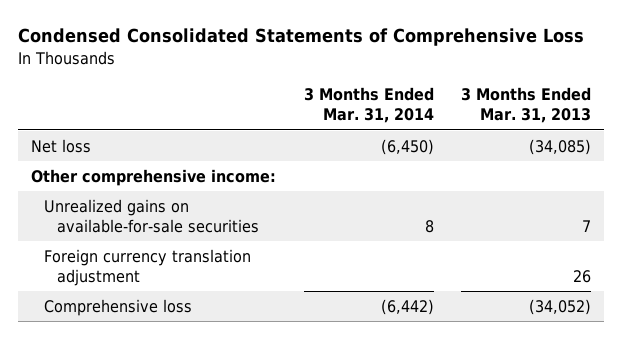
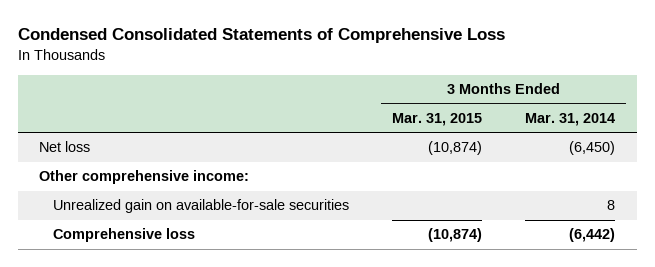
[460,87,591,124] 3 Months Ended Mar. 31, 2013 -> none
none -> [391,112,482,126] Mar. 31, 2015
[44,248,252,286] Foreign currency translation adjustment -> none
[44,198,259,233] Unrealized gains on available-for-sale securities -> [52,199,349,214] Unrealized gain on available-for-sale securities

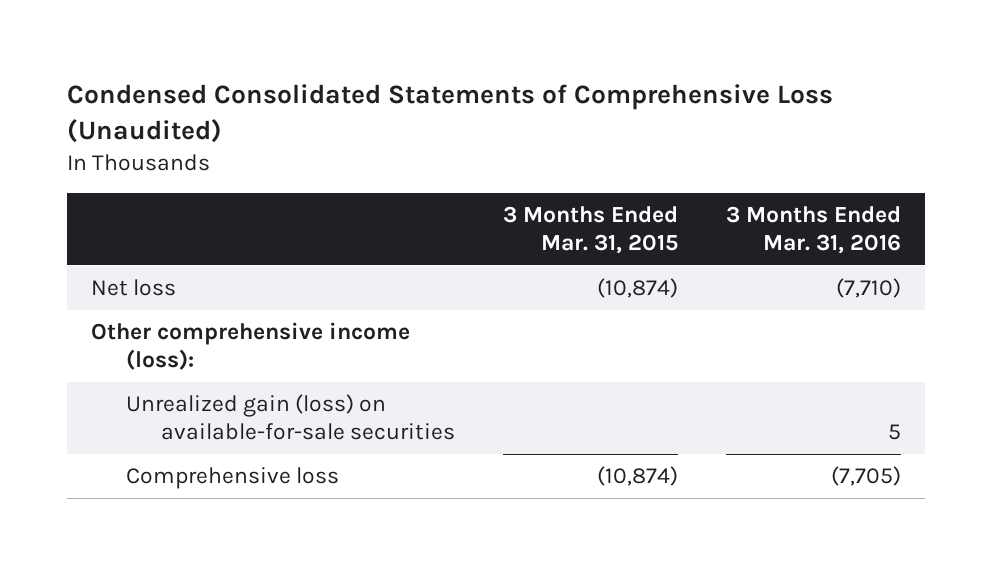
[17,28,505,44] Condensed Consolidated Statements of Comprehensive Loss -> [67,84,834,143] Condensed Consolidated Statements of Comprehensive Loss (Unaudited)
[525,112,616,126] Mar. 31, 2014 -> none
none -> [725,206,901,254] 3 Months Ended Mar. 31, 2016
[39,170,250,185] Other comprehensive income: -> [91,322,411,370] Other comprehensive income (loss):
[52,199,349,214] Unrealized gain on available-for-sale securities -> [126,394,456,440] Unrealized gain (loss) on available-for-sale securities

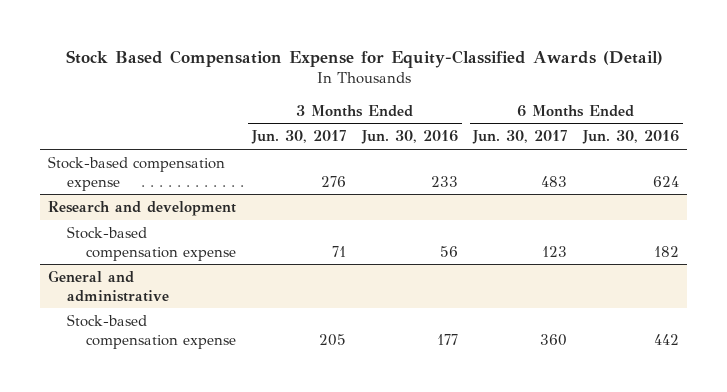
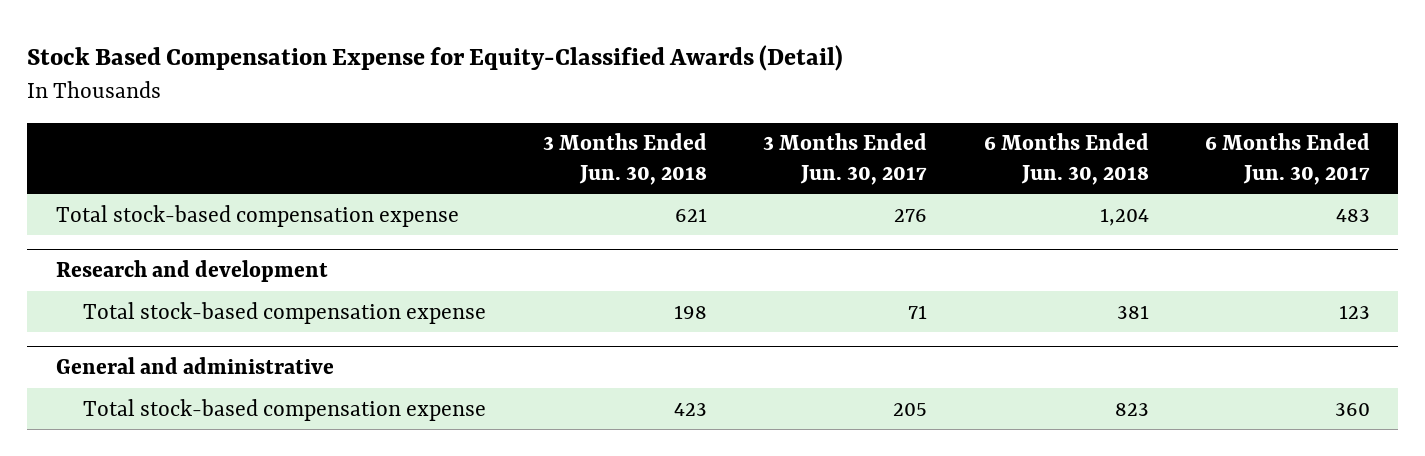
[360,130,458,145] Jun. 30, 2016 -> none
[582,130,680,145] Jun. 30, 2016 -> none
none -> [542,133,707,185] 3 Months Ended Jun. 30, 2018
none -> [983,133,1149,185] 6 Months Ended Jun. 30, 2018
[47,155,225,191] Stock-based compensation expense -> [55,204,459,227] Total stock-based compensation expense
[66,225,236,261] Stock-based compensation expense -> [83,301,487,324] Total stock-based compensation expense
[66,313,236,349] Stock-based compensation expense -> [83,398,487,421] Total stock-based compensation expense

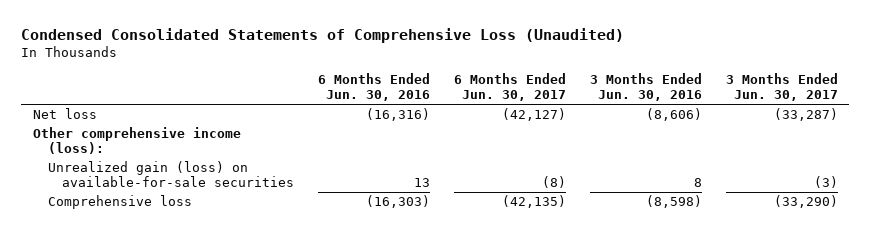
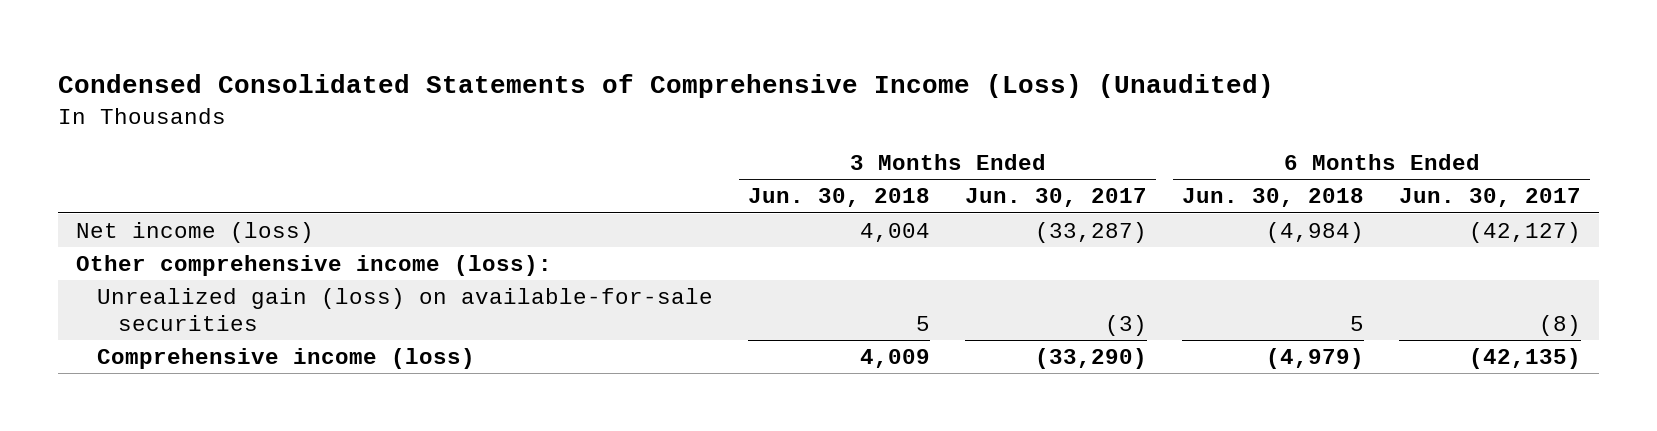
[21,28,625,44] Condensed Consolidated Statements of Comprehensive Loss (Unaudited) -> [58,74,1275,99] Condensed Consolidated Statements of Comprehensive Income (Loss) (Unaudited)
[318,72,431,101] 6 Months Ended Jun. 30, 2016 -> none
[589,72,702,101] 3 Months Ended Jun. 30, 2016 -> none
none -> [747,188,930,208] Jun. 30, 2018
none -> [1182,188,1365,208] Jun. 30, 2018
[33,108,98,120] Net loss -> [75,222,314,244] Net income (loss)
[47,195,192,210] Comprehensive loss -> [96,348,475,370] Comprehensive income (loss)

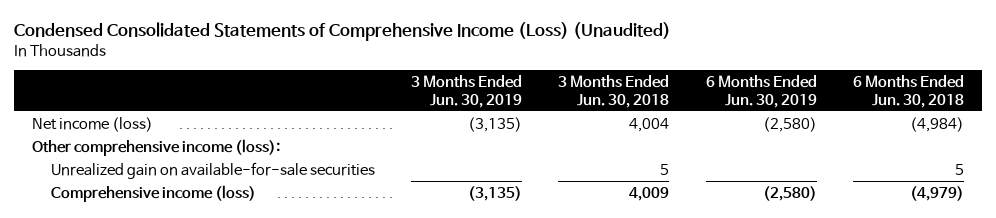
[965,188,1148,208] Jun. 30, 2017 -> none
[1399,188,1582,208] Jun. 30, 2017 -> none
none -> [410,75,522,108] 3 Months Ended Jun. 30, 2019
none -> [705,75,817,108] 6 Months Ended Jun. 30, 2019
[96,288,713,331] Unrealized gain (loss) on available-for-sale securities -> [50,161,375,179] Unrealized gain on available-for-sale securities

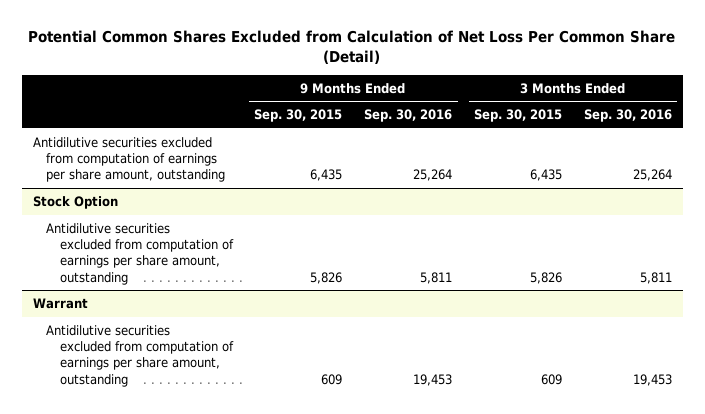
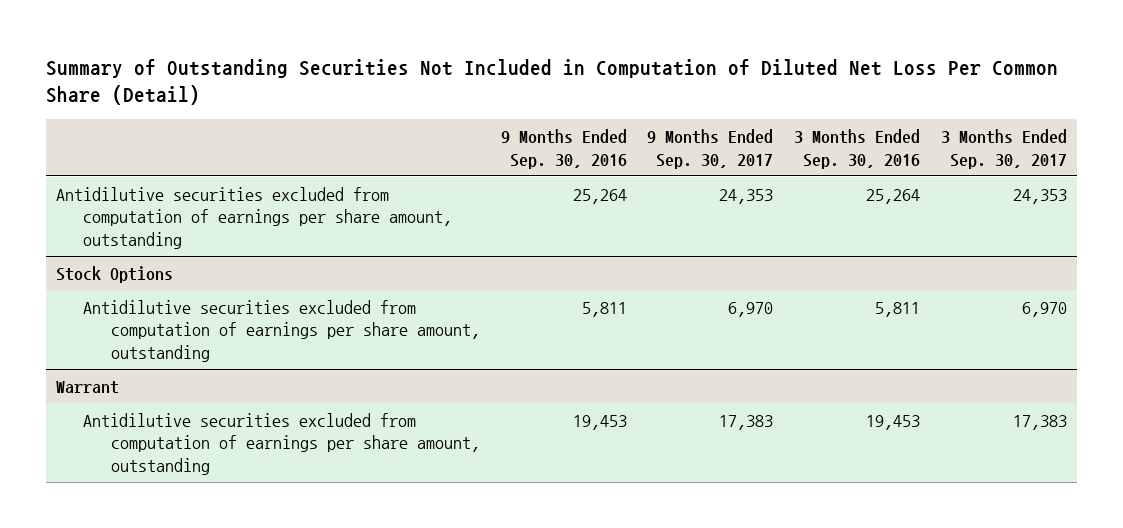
[28,29,676,65] Potential Common Shares Excluded from Calculation of Net Loss Per Common Share (Detail) -> [45,58,1058,106] Summary of Outstanding Securities Not Included in Computation of Diluted Net Loss Per Common Share (Detail)
[254,109,343,123] Sep. 30, 2015 -> none
[474,109,563,123] Sep. 30, 2015 -> none
none -> [647,129,774,169] 9 Months Ended Sep. 30, 2017
none -> [940,129,1067,169] 3 Months Ended Sep. 30, 2017
[32,195,118,209] Stock Option -> [55,265,173,283] Stock Options

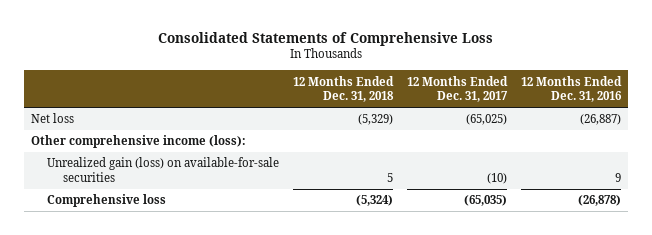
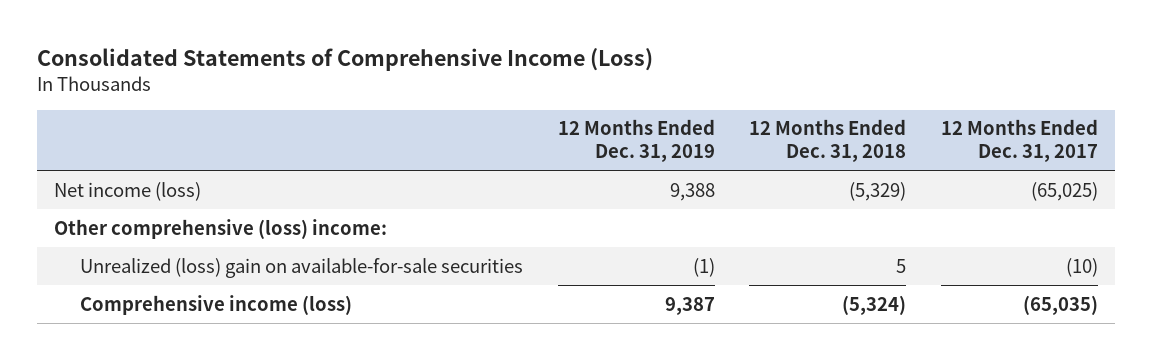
[157,31,493,46] Consolidated Statements of Comprehensive Loss -> [36,47,653,71] Consolidated Statements of Comprehensive Income (Loss)
[520,75,622,103] 12 Months Ended Dec. 31, 2016 -> none
none -> [557,119,715,163] 12 Months Ended Dec. 31, 2019
[31,113,75,124] Net loss -> [54,181,202,201] Net income (loss)
[31,135,247,149] Other comprehensive income (loss): -> [54,218,388,239] Other comprehensive (loss) income:
[47,157,280,182] Unrealized gain (loss) on available-for-sale securities -> [80,257,524,278] Unrealized (loss) gain on available-for-sale securities
[47,194,167,208] Comprehensive loss -> [80,294,353,315] Comprehensive income (loss)

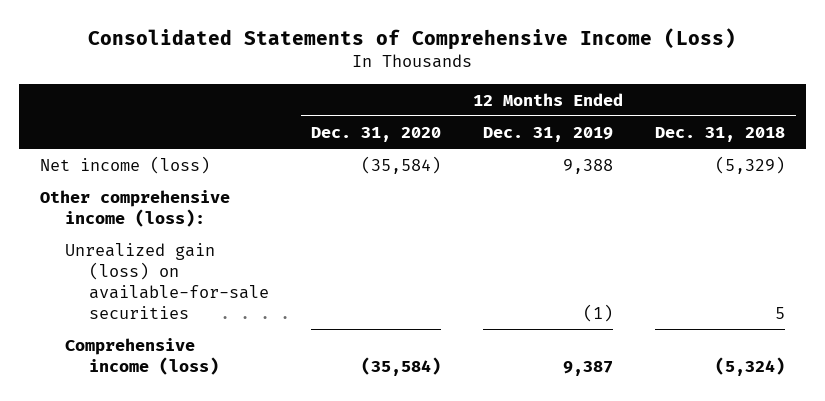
[940,119,1098,163] 12 Months Ended Dec. 31, 2017 -> none
none -> [311,126,442,142] Dec. 31, 2020
[54,218,388,239] Other comprehensive (loss) income: -> [39,189,230,227] Other comprehensive income (loss):
[80,257,524,278] Unrealized (loss) gain on available-for-sale securities -> [64,242,270,319] Unrealized gain (loss) on available-for-sale securities

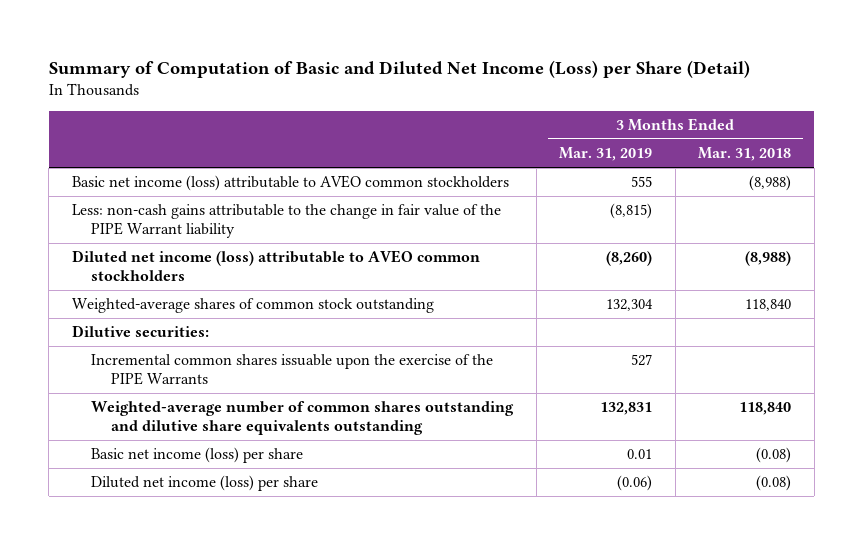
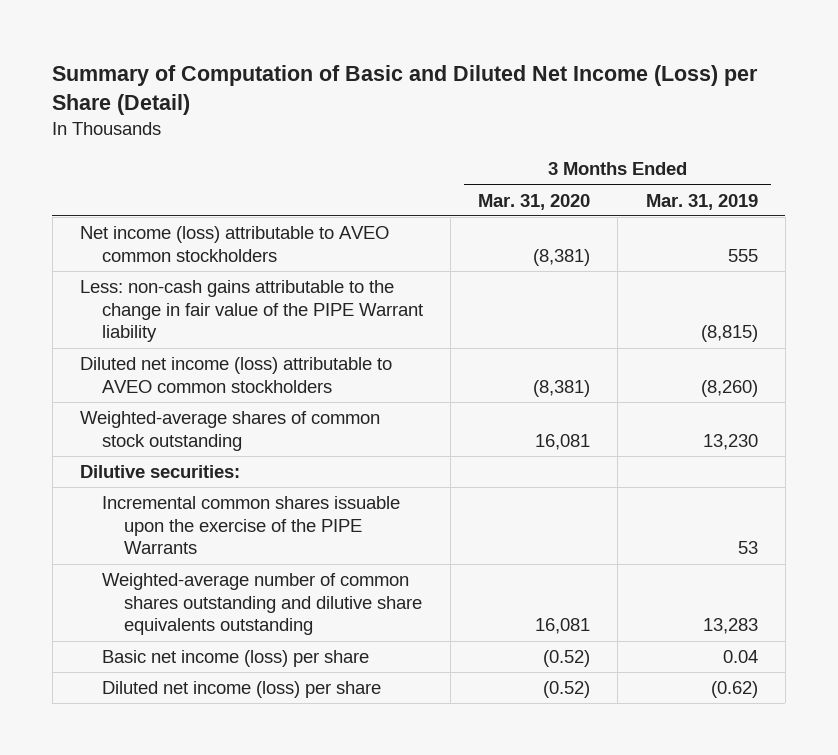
[698,147,792,162] Mar. 31, 2018 -> none
none -> [478,193,591,210] Mar. 31, 2020
[71,175,509,192] Basic net income (loss) attributable to AVEO common stockholders -> [80,225,390,262] Net income (loss) attributable to AVEO common stockholders
[606,299,654,312] 132,304 -> [702,433,758,450] 13,230
[631,354,653,367] 527 -> [737,541,758,555] 53
[600,402,653,416] 132,831 -> [702,618,758,635] 13,283
[627,449,653,460] 0.01 -> [722,649,758,663] 0.04
[617,475,653,492] (0.06) -> [710,680,758,698] (0.62)

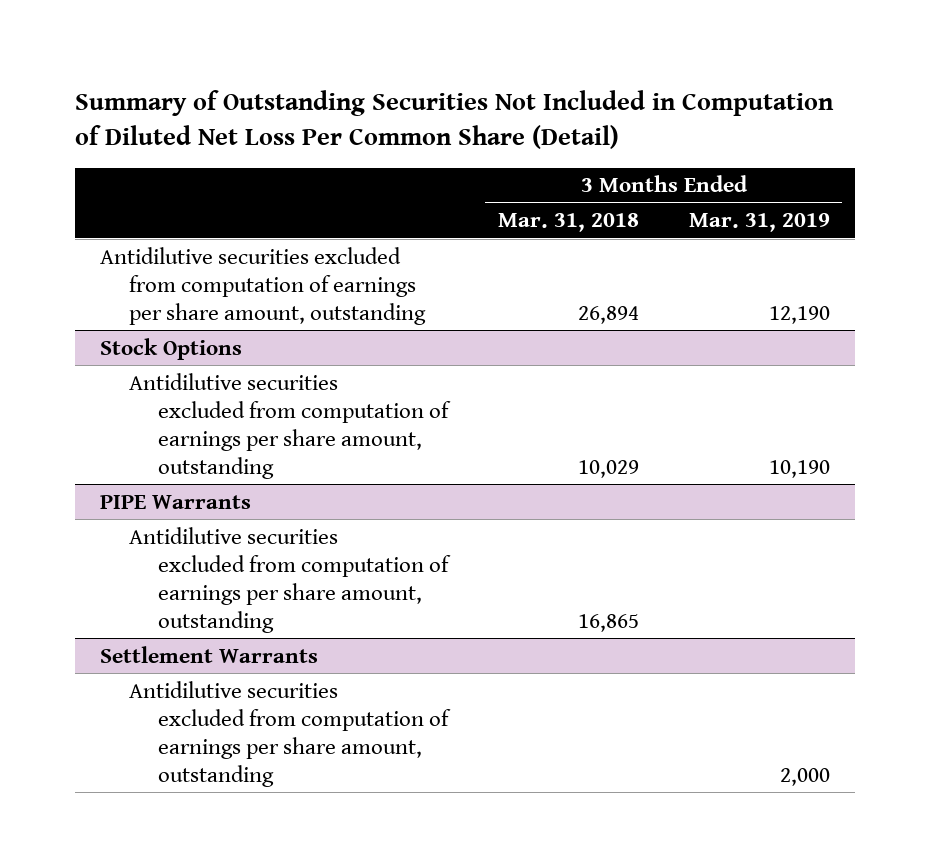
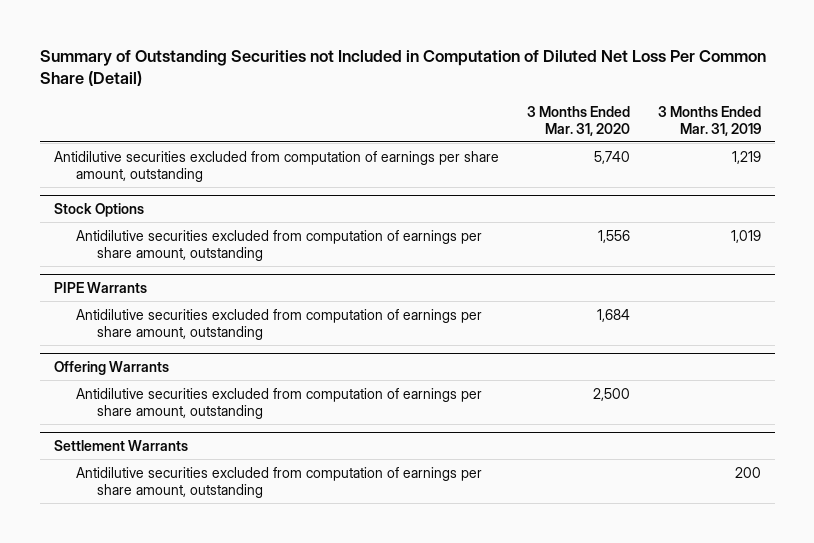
[74,90,834,150] Summary of Outstanding Securities Not Included in Computation of Diluted Net Loss Per Common Share (Detail) -> [39,49,766,86] Summary of Outstanding Securities not Included in Computation of Diluted Net Loss Per Common Share (Detail)
[497,213,639,233] Mar. 31, 2018 -> none
none -> [526,105,630,136] 3 Months Ended Mar. 31, 2020
[768,305,830,324] 12,190 -> [731,150,761,164] 1,219
[768,459,830,478] 10,190 -> [730,229,761,243] 1,019
none -> [53,361,169,376] Offering Warrants
none -> [75,387,482,419] Antidilutive securities excluded from computation of earnings per share amount, outstanding
[779,767,830,786] 2,000 -> [734,466,761,478] 200

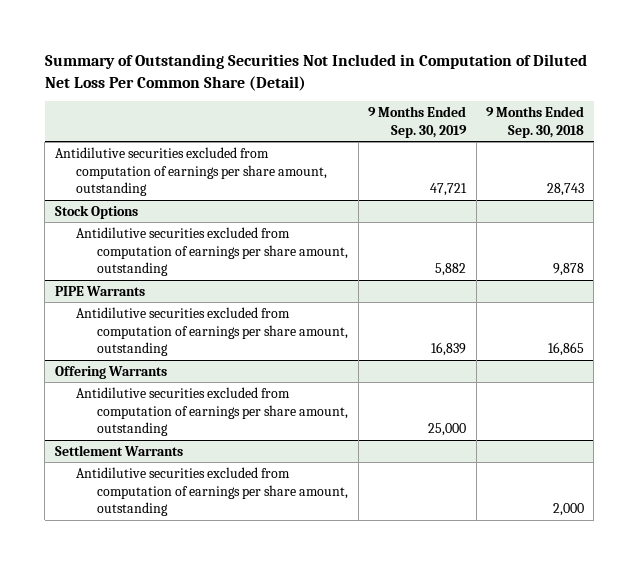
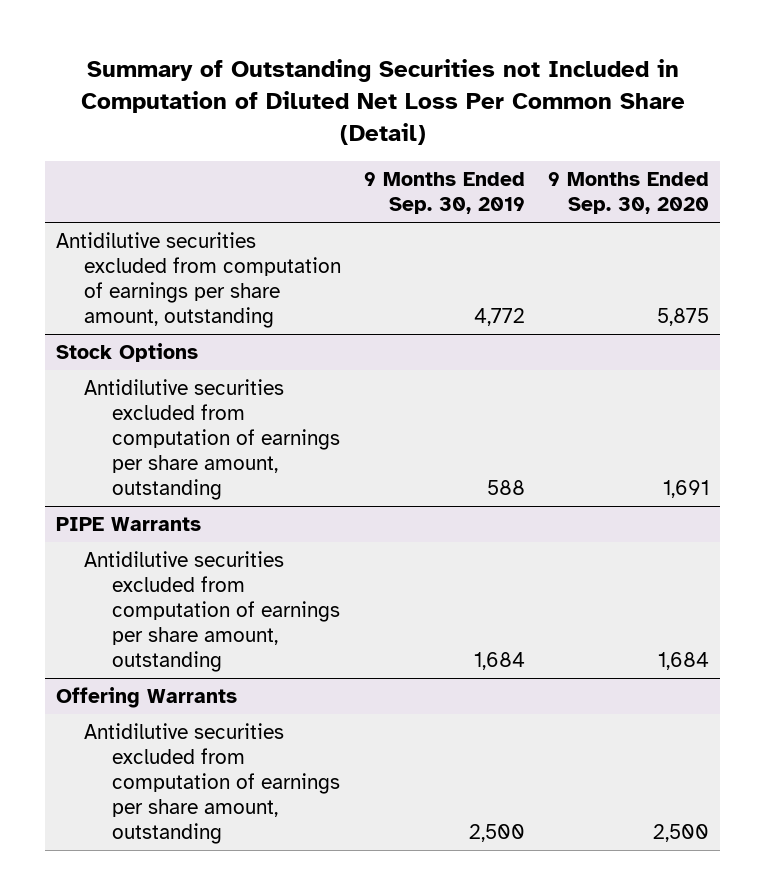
[44,54,587,91] Summary of Outstanding Securities Not Included in Computation of Diluted Net Loss Per Common Share (Detail) -> [80,58,685,145] Summary of Outstanding Securities not Included in Computation of Diluted Net Loss Per Common Share (Detail)
[486,106,585,138] 9 Months Ended Sep. 30, 2018 -> none
none -> [547,172,709,215] 9 Months Ended Sep. 30, 2020
[430,183,468,197] 47,721 -> [474,307,526,326] 4,772
[435,263,467,277] 5,882 -> [487,479,526,495] 588
[431,342,467,357] 16,839 -> [474,651,526,670] 1,684
[54,444,183,456] Settlement Warrants -> none
[75,466,349,517] Antidilutive securities excluded from computation of earnings per share amount, outstanding -> none
[428,423,467,437] 25,000 -> [469,823,526,842] 2,500

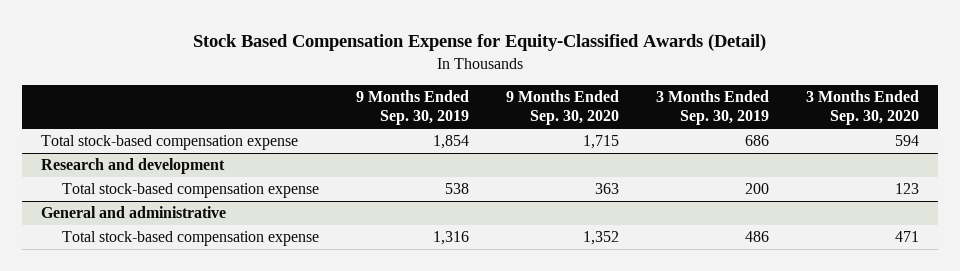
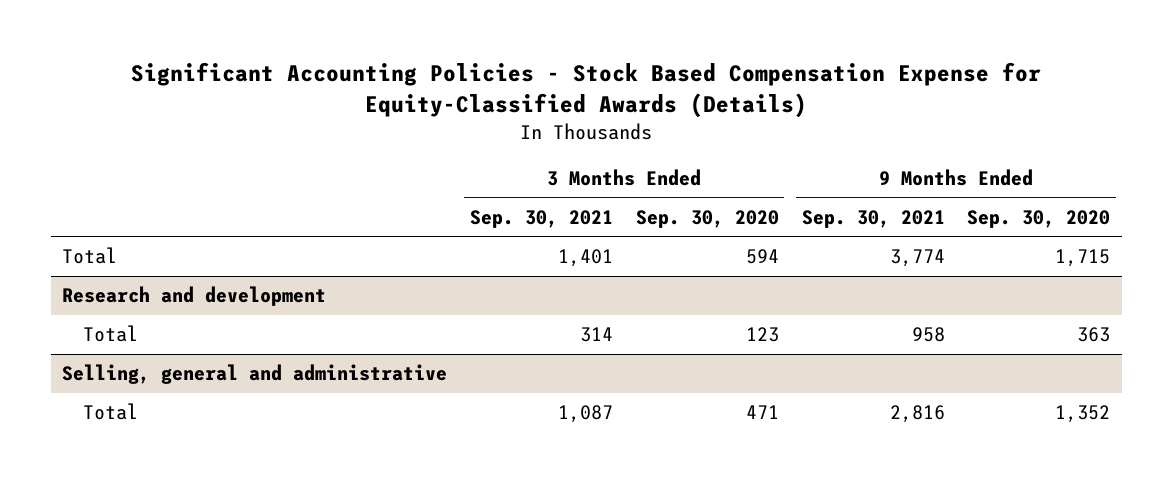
[192,34,766,52] Stock Based Compensation Expense for Equity-Classified Awards (Detail) -> [131,62,1042,119] Significant Accounting Policies - Stock Based Compensation Expense for Equity-Classified Awards (Details)
[355,90,469,126] 9 Months Ended Sep. 30, 2019 -> none
[655,90,769,126] 3 Months Ended Sep. 30, 2019 -> none
none -> [470,209,614,228] Sep. 30, 2021
none -> [801,209,945,228] Sep. 30, 2021
[40,135,298,151] Total stock-based compensation expense -> [62,247,118,265] Total
[61,183,319,199] Total stock-based compensation expense -> [83,325,139,343] Total
[40,206,226,219] General and administrative -> [62,364,448,385] Selling, general and administrative
[61,231,319,247] Total stock-based compensation expense -> [83,403,139,421] Total

